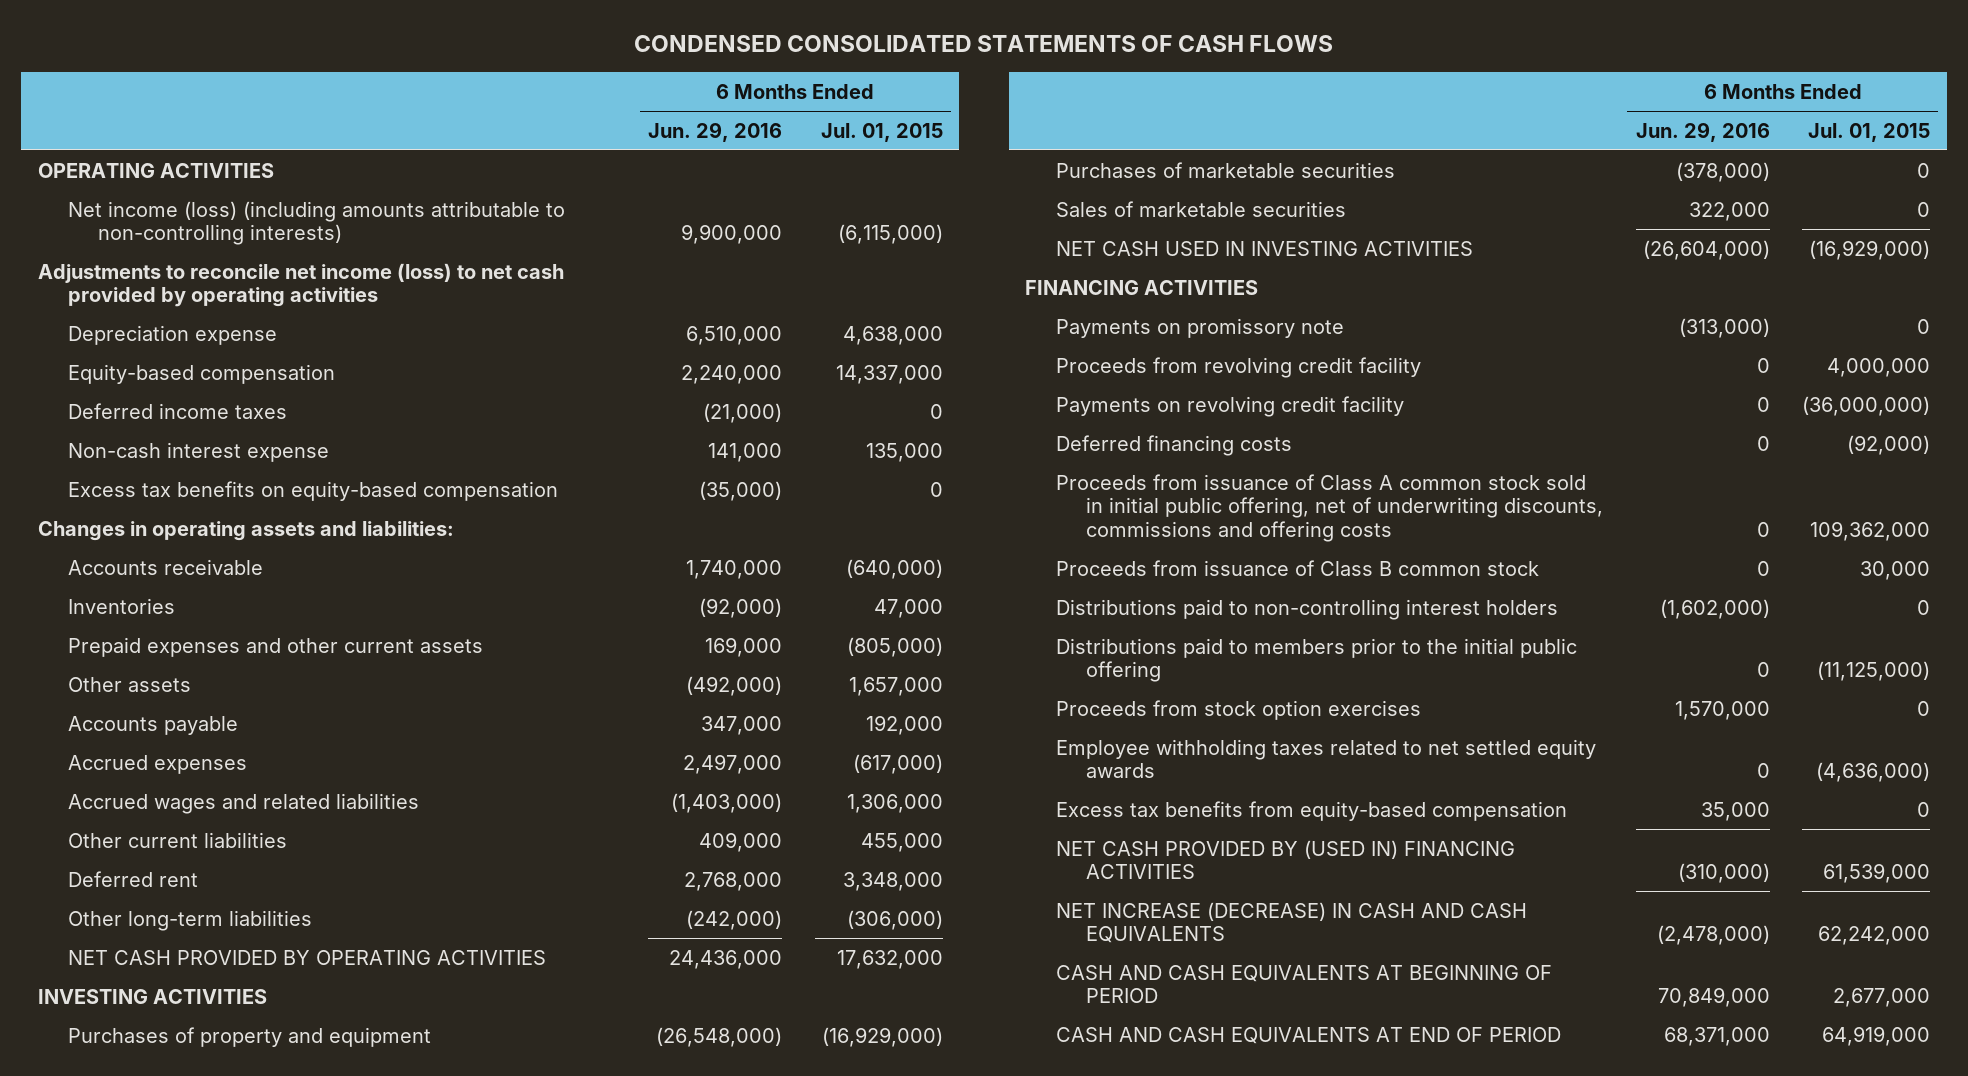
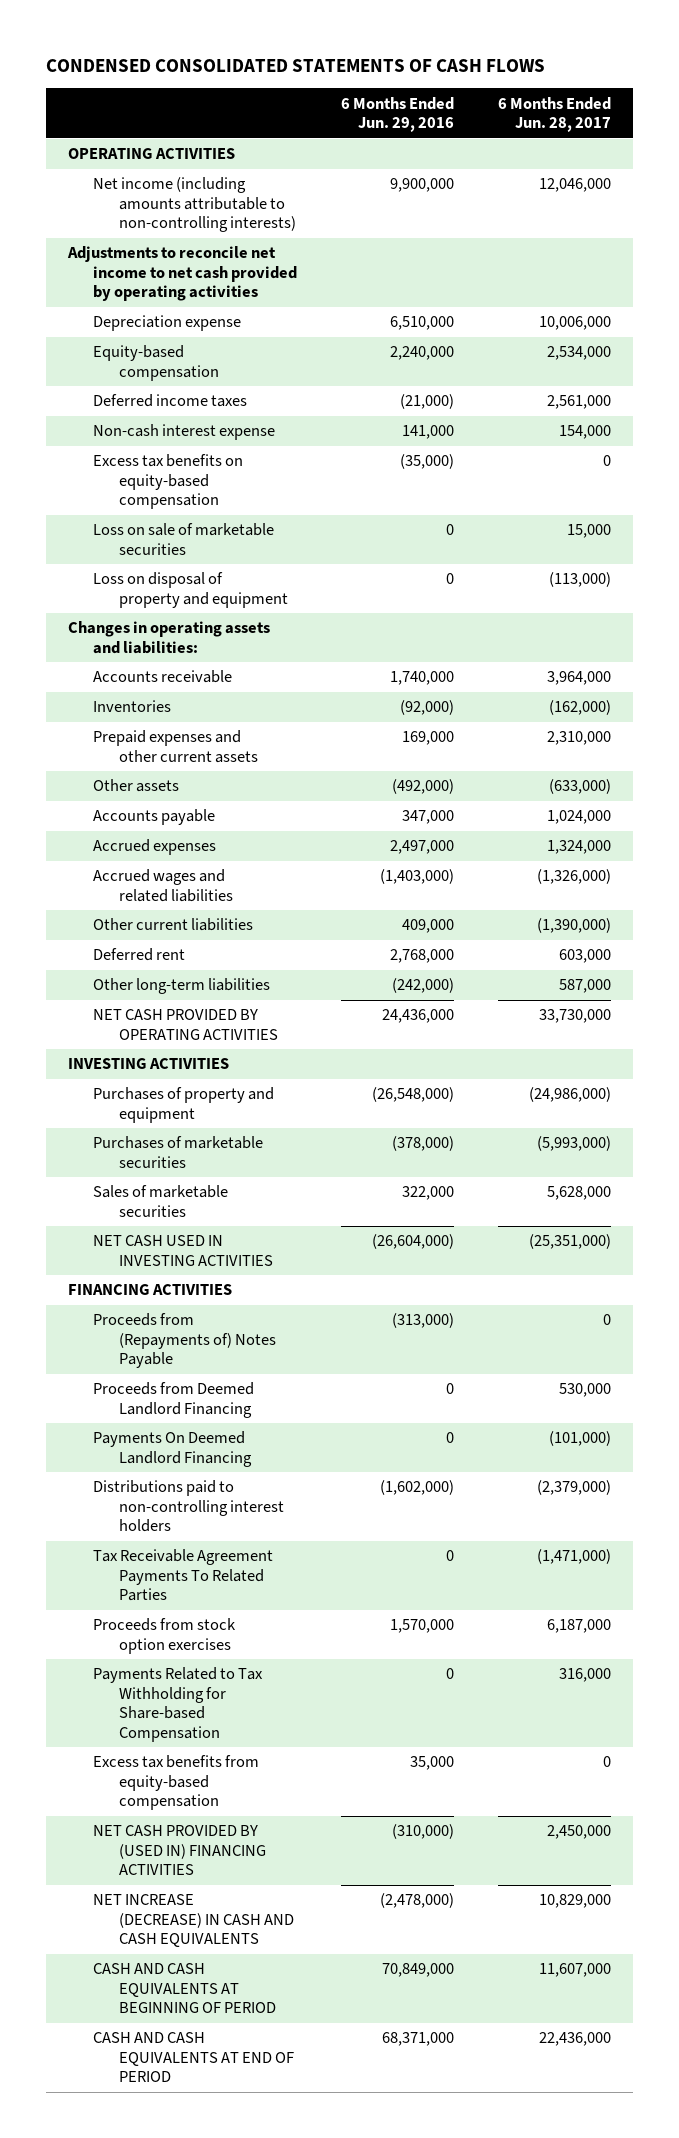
[820,122,943,142] Jul. 01, 2015 -> none
none -> [498,96,612,133] 6 Months Ended Jun. 28, 2017
[68,200,566,246] Net income (loss) (including amounts attributable to non-controlling interests) -> [93,177,297,233] Net income (including amounts attributable to non-controlling interests)
[37,262,564,308] Adjustments to reconcile net income (loss) to net cash provided by operating activities -> [66,246,298,302] Adjustments to reconcile net income to net cash provided by operating activities
none -> [93,523,275,555] Loss on sale of marketable securities
none -> [93,572,289,608] Loss on disposal of property and equipment
[1055,356,1421,378] Proceeds from revolving credit facility -> none
[1055,395,1404,417] Payments on revolving credit facility -> none
[1055,434,1292,456] Deferred financing costs -> none
[1055,473,1603,543] Proceeds from issuance of Class A common stock sold in initial public offering, net of underwriting discounts, commissions and offering costs -> none
[1055,559,1539,576] Proceeds from issuance of Class B common stock -> none
[1055,317,1344,338] Payments on promissory note -> [93,1313,277,1369] Proceeds from (Repayments of) Notes Payable
none -> [93,1382,255,1418] Proceeds from Deemed Landlord Financing
none -> [93,1431,253,1467] Payments On Deemed Landlord Financing
[1055,637,1577,683] Distributions paid to members prior to the initial public offering -> none
none -> [93,1549,274,1602] Tax Receivable Agreement Payments To Related Parties
[1055,738,1596,779] Employee withholding taxes related to net settled equity awards -> [93,1667,264,1742] Payments Related to Tax Withholding for Share-based Compensation

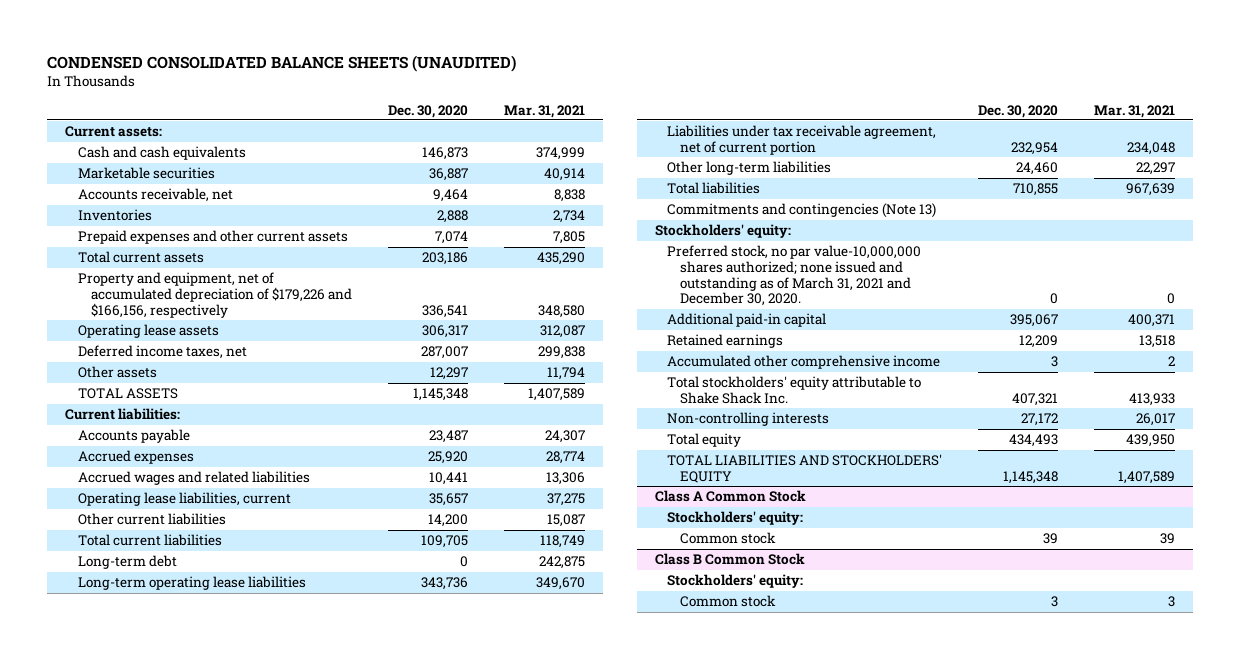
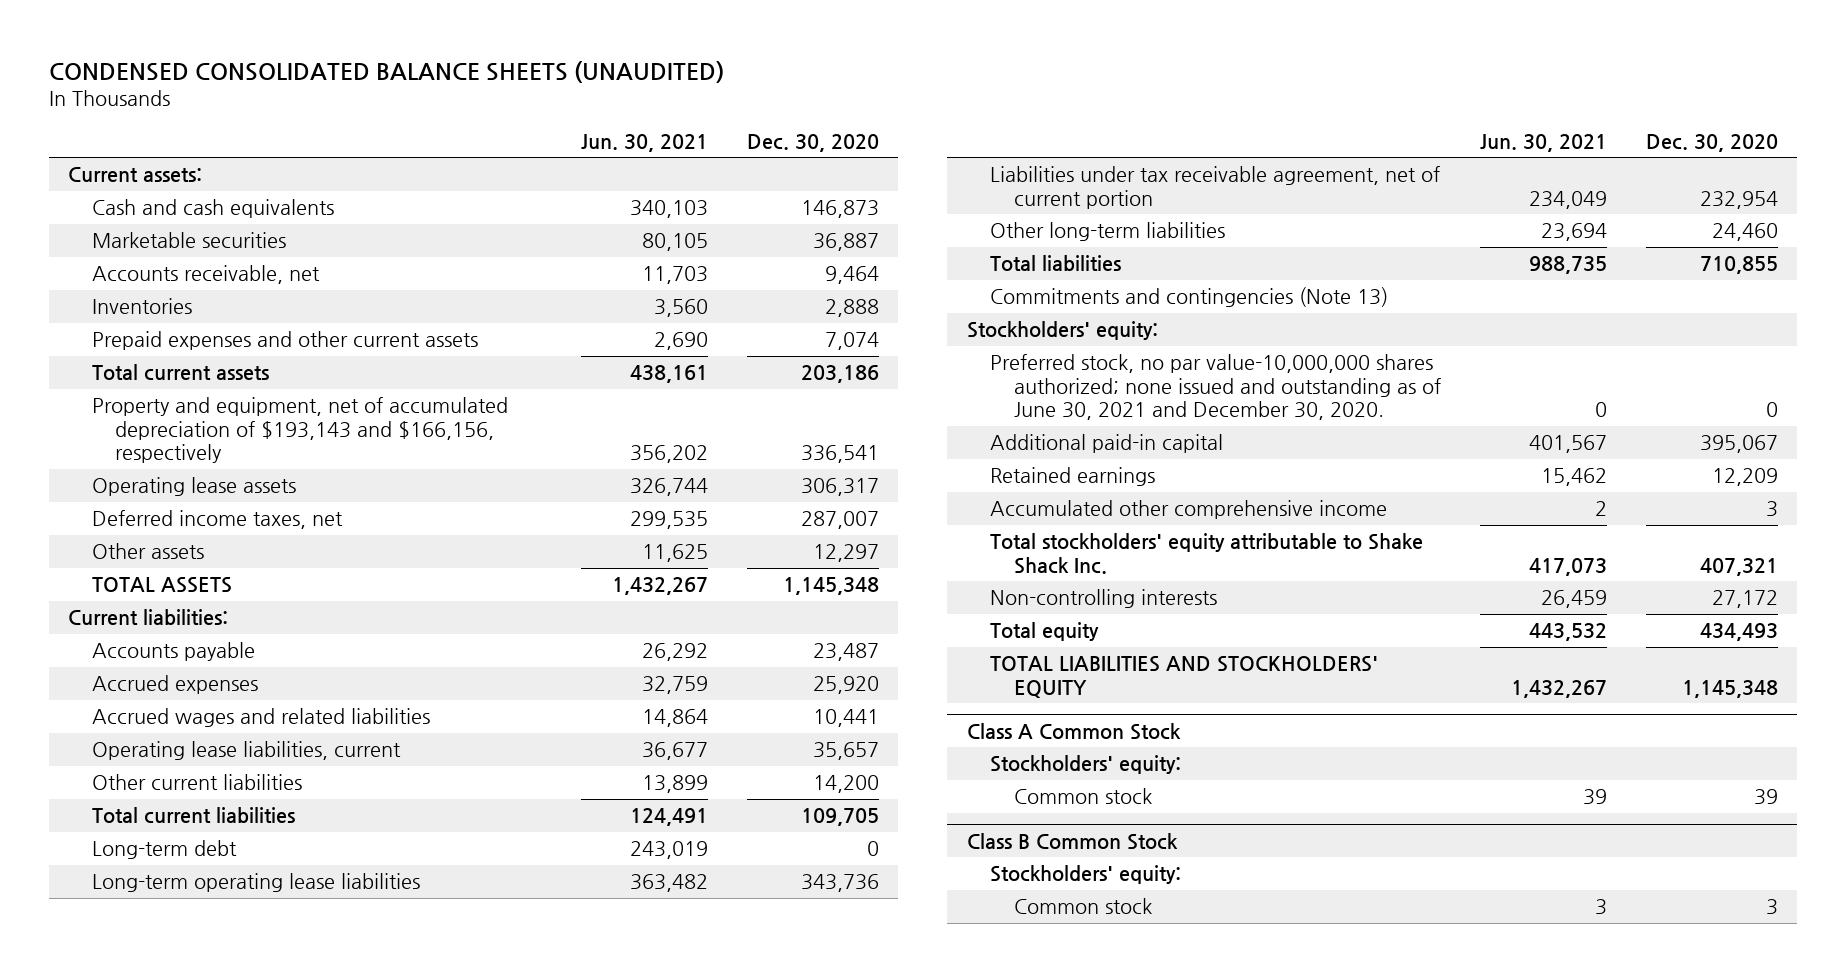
[504,104,586,118] Mar. 31, 2021 -> none
none -> [581,133,709,152] Jun. 30, 2021
[77,272,352,318] Property and equipment, net of accumulated depreciation of $179,226 and $166,156, respectively -> [91,397,508,464] Property and equipment, net of accumulated depreciation of $193,143 and $166,156, respectively
[667,245,922,307] Preferred stock, no par value-10,000,000 shares authorized; none issued and outstanding as of March 31, 2021 and December 30, 2020. -> [990,354,1441,421] Preferred stock, no par value-10,000,000 shares authorized; none issued and outstanding as of June 30, 2021 and December 30, 2020.

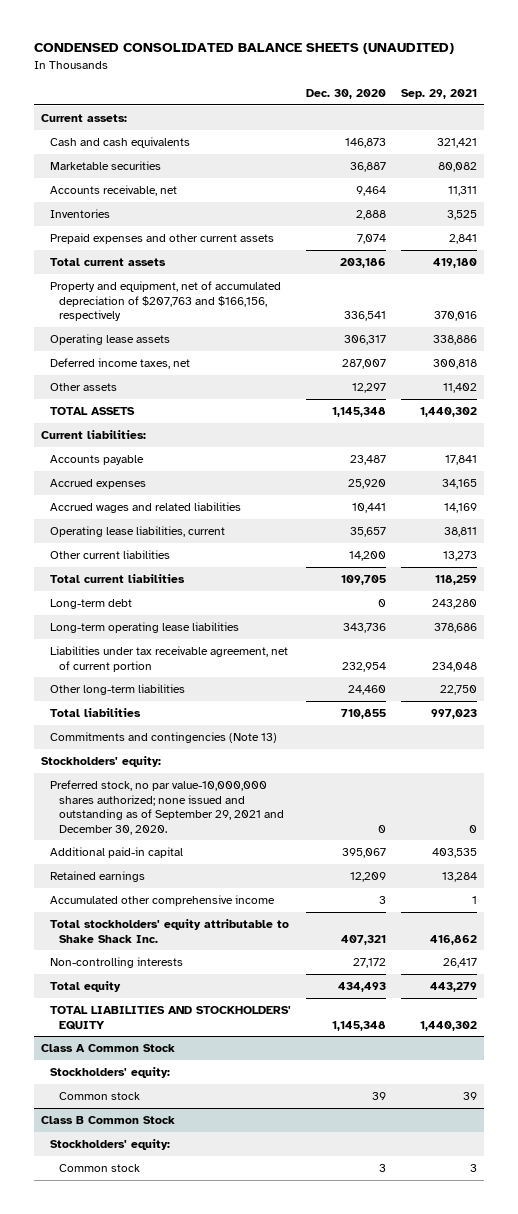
[581,133,709,152] Jun. 30, 2021 -> none
none -> [400,88,477,99] Sep. 29, 2021
[91,397,508,464] Property and equipment, net of accumulated depreciation of $193,143 and $166,156, respectively -> [50,281,282,322] Property and equipment, net of accumulated depreciation of $207,763 and $166,156, respectively
[990,354,1441,421] Preferred stock, no par value-10,000,000 shares authorized; none issued and outstanding as of June 30, 2021 and December 30, 2020. -> [50,780,285,835] Preferred stock, no par value-10,000,000 shares authorized; none issued and outstanding as of September 29, 2021 and December 30, 2020.

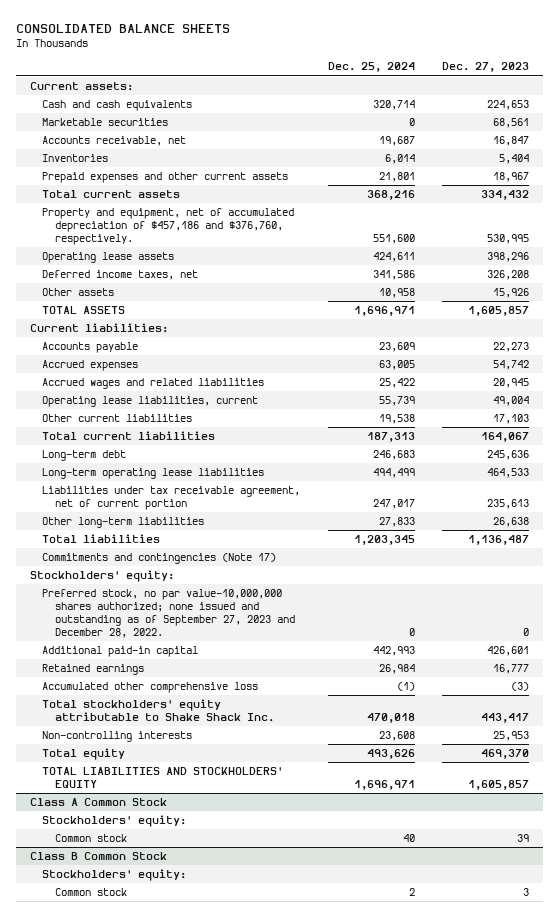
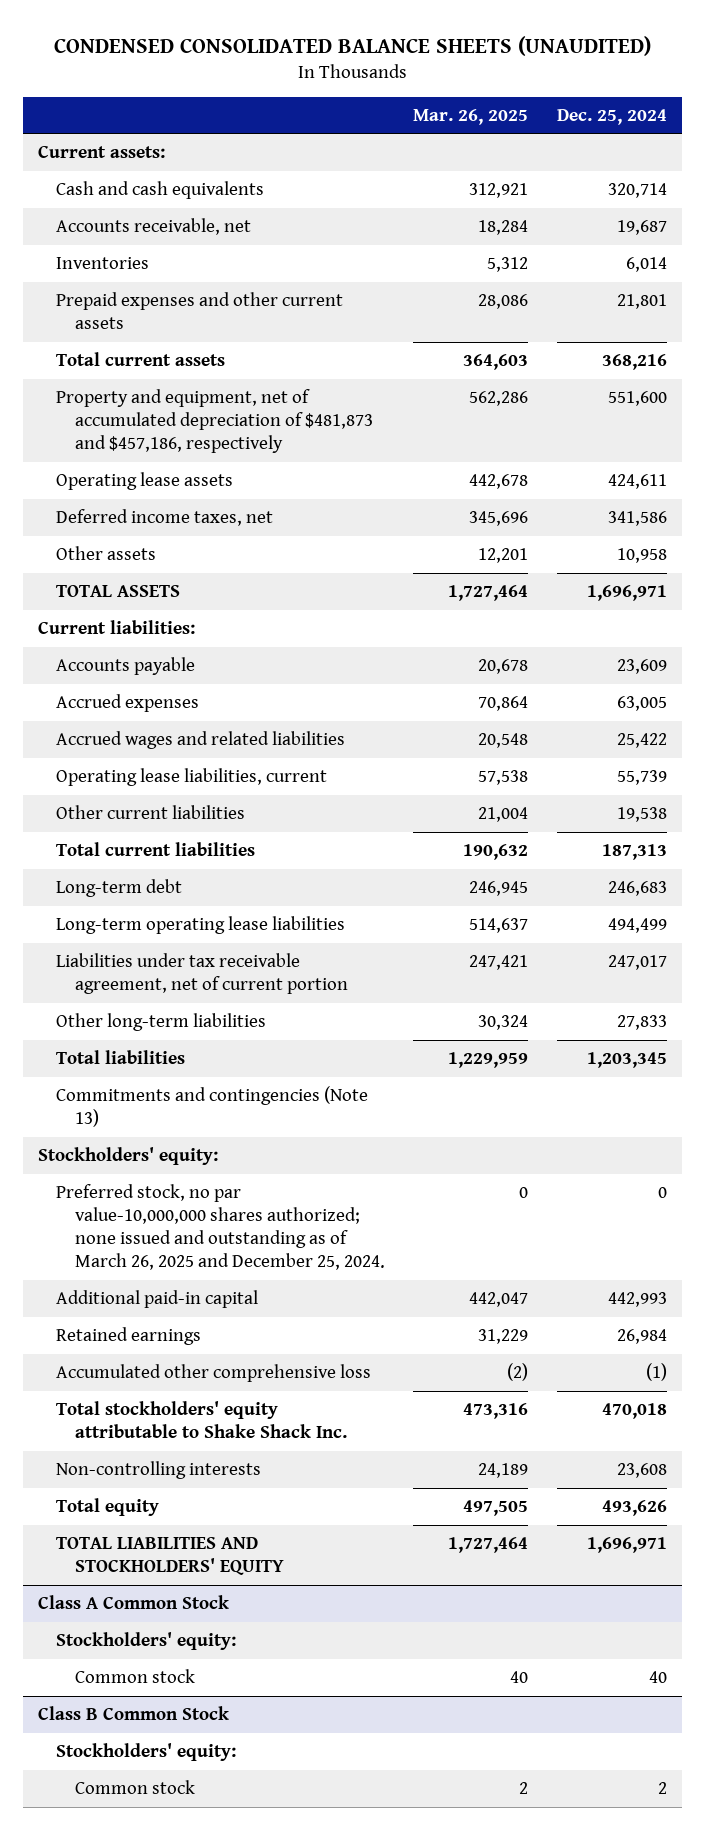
[16,23,231,33] CONSOLIDATED BALANCE SHEETS -> [53,35,651,56] CONDENSED CONSOLIDATED BALANCE SHEETS (UNAUDITED)
[442,62,530,73] Dec. 27, 2023 -> none
none -> [413,109,529,126] Mar. 26, 2025
[42,118,169,127] Marketable securities -> none
[42,208,295,246] Property and equipment, net of accumulated depreciation of $457,186 and $376,760, respectively. -> [56,389,373,454] Property and equipment, net of accumulated depreciation of $481,873 and $457,186, respectively
[42,553,277,565] Commitments and contingencies (Note 17) -> [56,1086,369,1128] Commitments and contingencies (Note 13)
[42,589,296,639] Preferred stock, no par value-10,000,000 shares authorized; none issued and outstanding as of September 27, 2023 and December 28, 2022. -> [56,1184,385,1271] Preferred stock, no par value-10,000,000 shares authorized; none issued and outstanding as of March 26, 2025 and December 25, 2024.

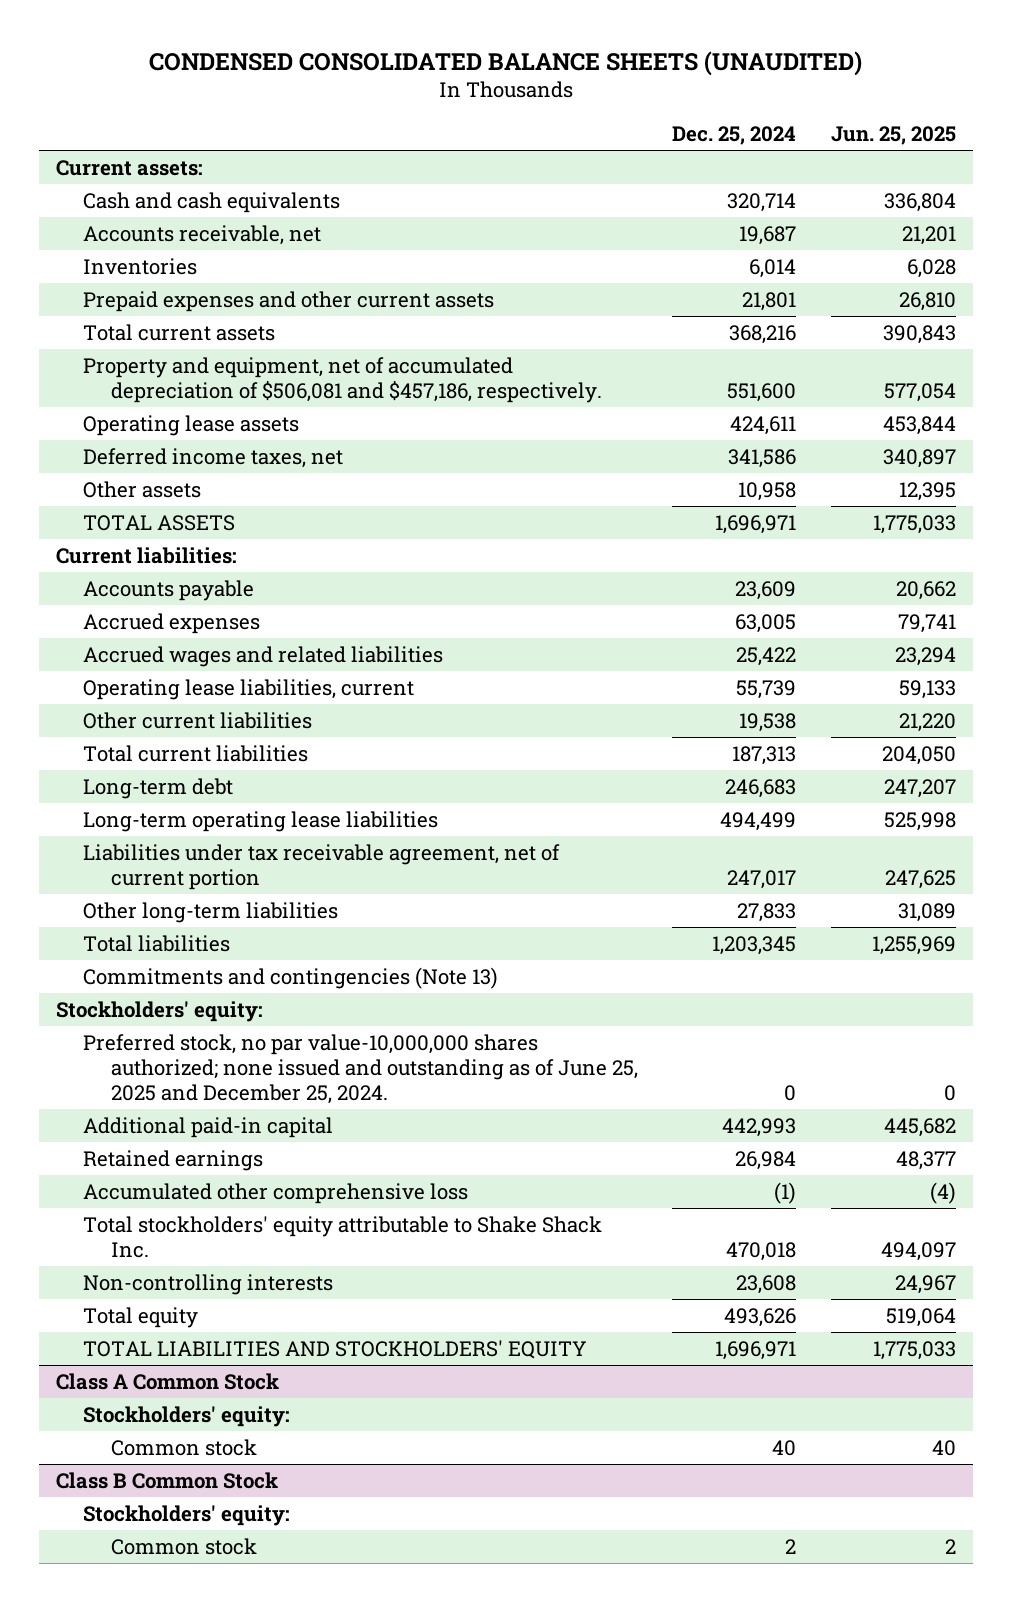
[413,109,529,126] Mar. 26, 2025 -> none
none -> [830,126,956,146] Jun. 25, 2025
[56,389,373,454] Property and equipment, net of accumulated depreciation of $481,873 and $457,186, respectively -> [83,356,603,403] Property and equipment, net of accumulated depreciation of $506,081 and $457,186, respectively.
[56,1184,385,1271] Preferred stock, no par value-10,000,000 shares authorized; none issued and outstanding as of March 26, 2025 and December 25, 2024. -> [83,1033,639,1104] Preferred stock, no par value-10,000,000 shares authorized; none issued and outstanding as of June 25, 2025 and December 25, 2024.

